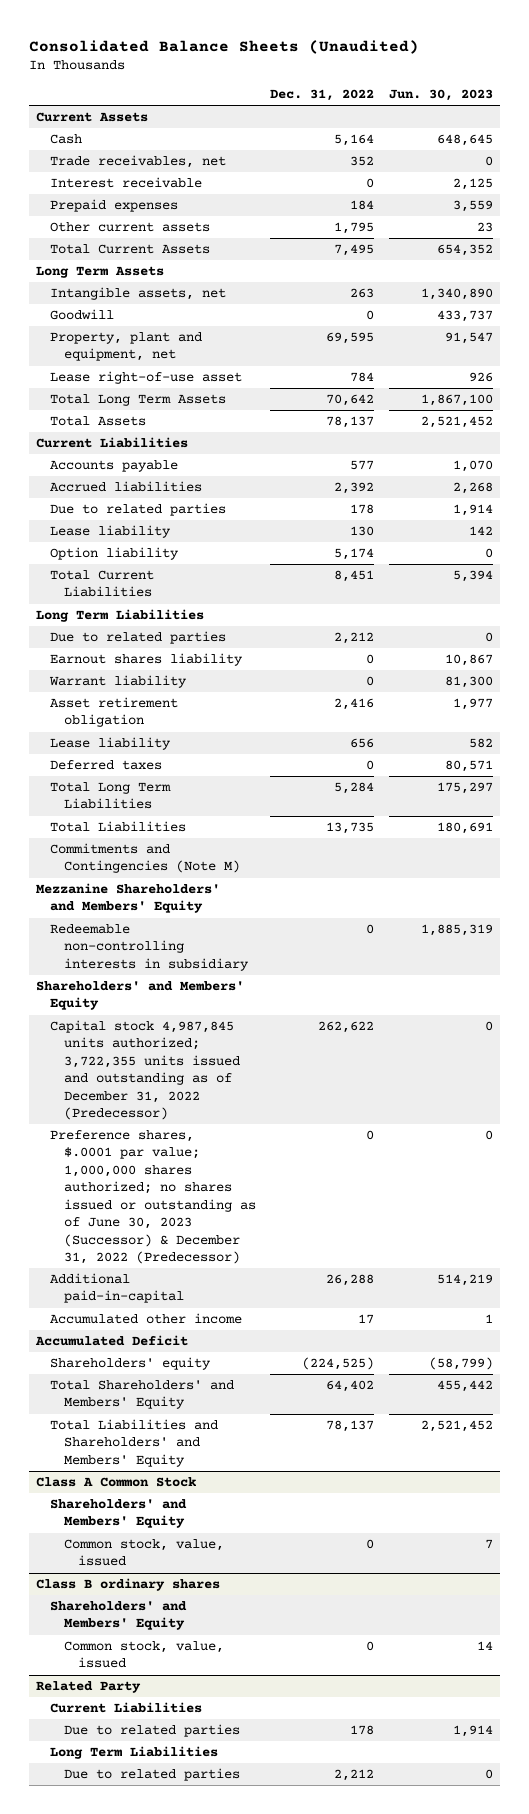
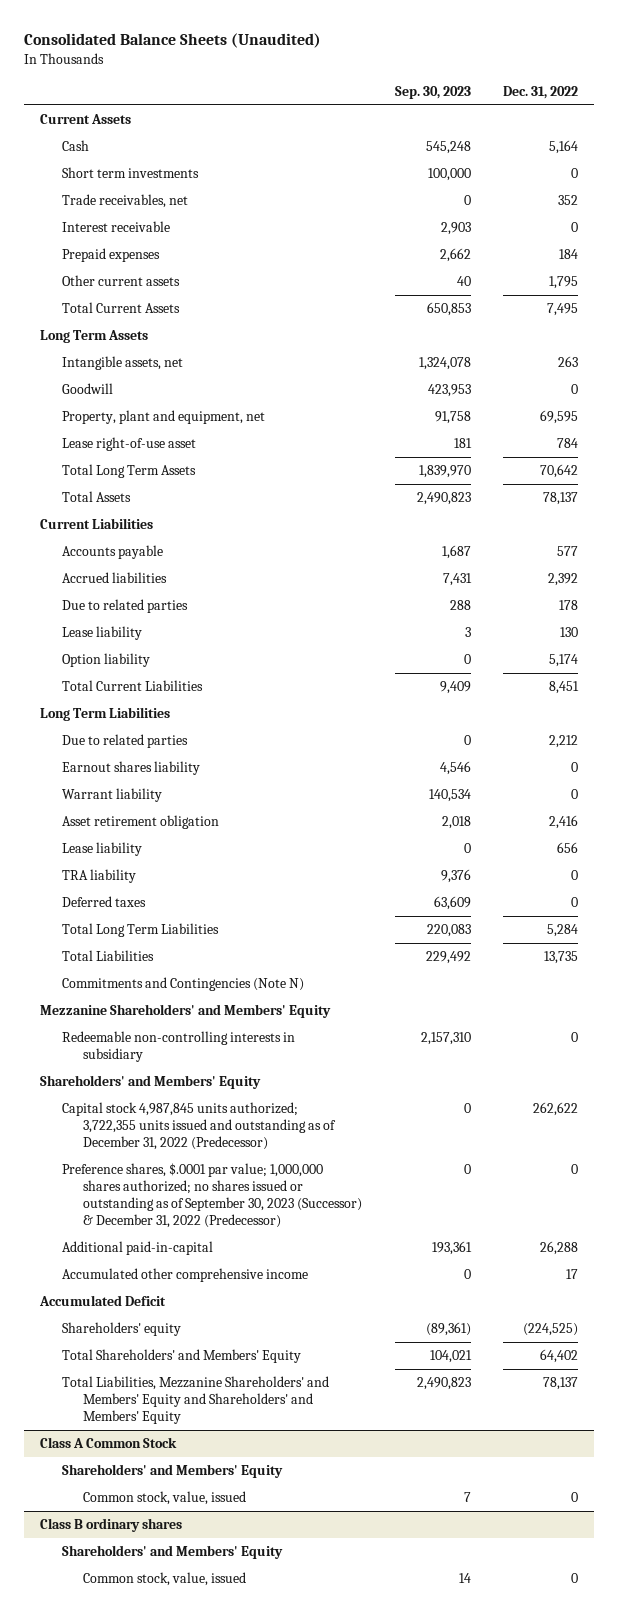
[388,89,493,102] Jun. 30, 2023 -> none
none -> [394,85,471,99] Sep. 30, 2023
none -> [61,167,199,179] Short term investments
none -> [61,869,136,884] TRA liability
[50,843,241,874] Commitments and Contingencies (Note M) -> [61,977,304,992] Commitments and Contingencies (Note N)
[50,1130,257,1265] Preference shares, $.0001 par value; 1,000,000 shares authorized; no shares issued or outstanding as of June 30, 2023 (Successor) & December 31, 2022 (Predecessor) -> [61,1163,363,1229] Preference shares, $.0001 par value; 1,000,000 shares authorized; no shares issued or outstanding as of September 30, 2023 (Successor) & December 31, 2022 (Predecessor)
[50,1313,243,1325] Accumulated other income -> [61,1268,308,1283] Accumulated other comprehensive income
[50,1419,219,1467] Total Liabilities and Shareholders' and Members' Equity -> [61,1376,329,1425] Total Liabilities, Mezzanine Shareholders' and Members' Equity and Shareholders' and Members' Equity
[36,1681,142,1694] Related Party -> none
[50,1702,203,1714] Current Liabilities -> none
[64,1724,241,1738] Due to related parties -> none
[50,1746,219,1760] Long Term Liabilities -> none
[64,1768,241,1782] Due to related parties -> none

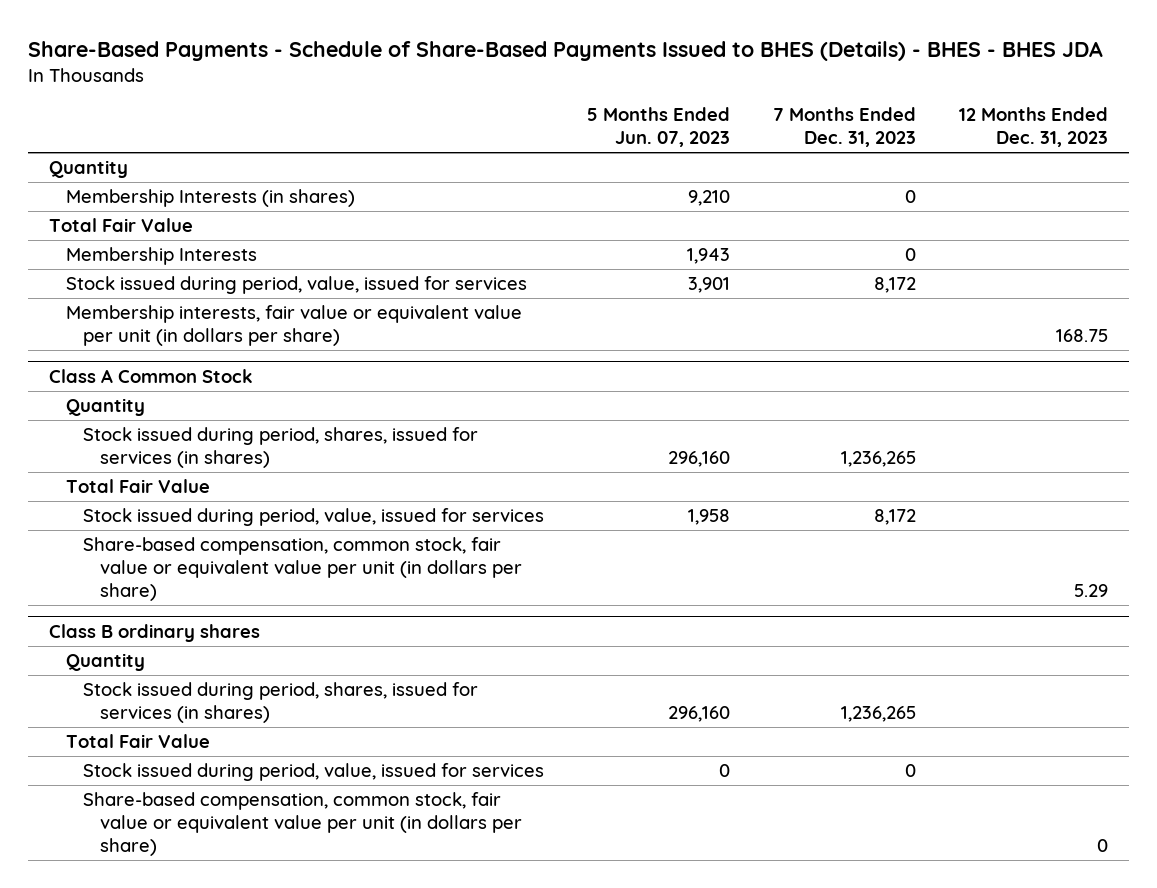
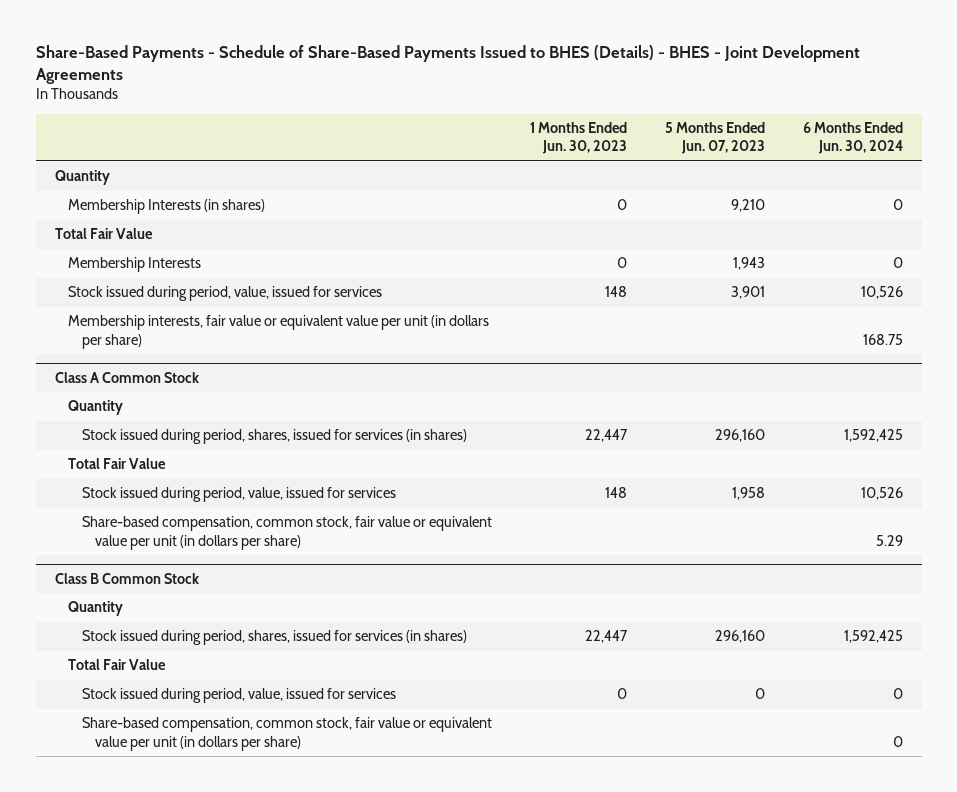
[27,40,1103,61] Share-Based Payments - Schedule of Share-Based Payments Issued to BHES (Details) - BHES - BHES JDA -> [35,44,860,85] Share-Based Payments - Schedule of Share-Based Payments Issued to BHES (Details) - BHES - Joint Development Agreements
[772,107,916,148] 7 Months Ended Dec. 31, 2023 -> none
[958,107,1108,148] 12 Months Ended Dec. 31, 2023 -> none
none -> [529,122,627,155] 1 Months Ended Jun. 30, 2023
none -> [802,122,903,155] 6 Months Ended Jun. 30, 2024
[49,623,261,642] Class B ordinary shares -> [54,572,199,584] Class B Common Stock

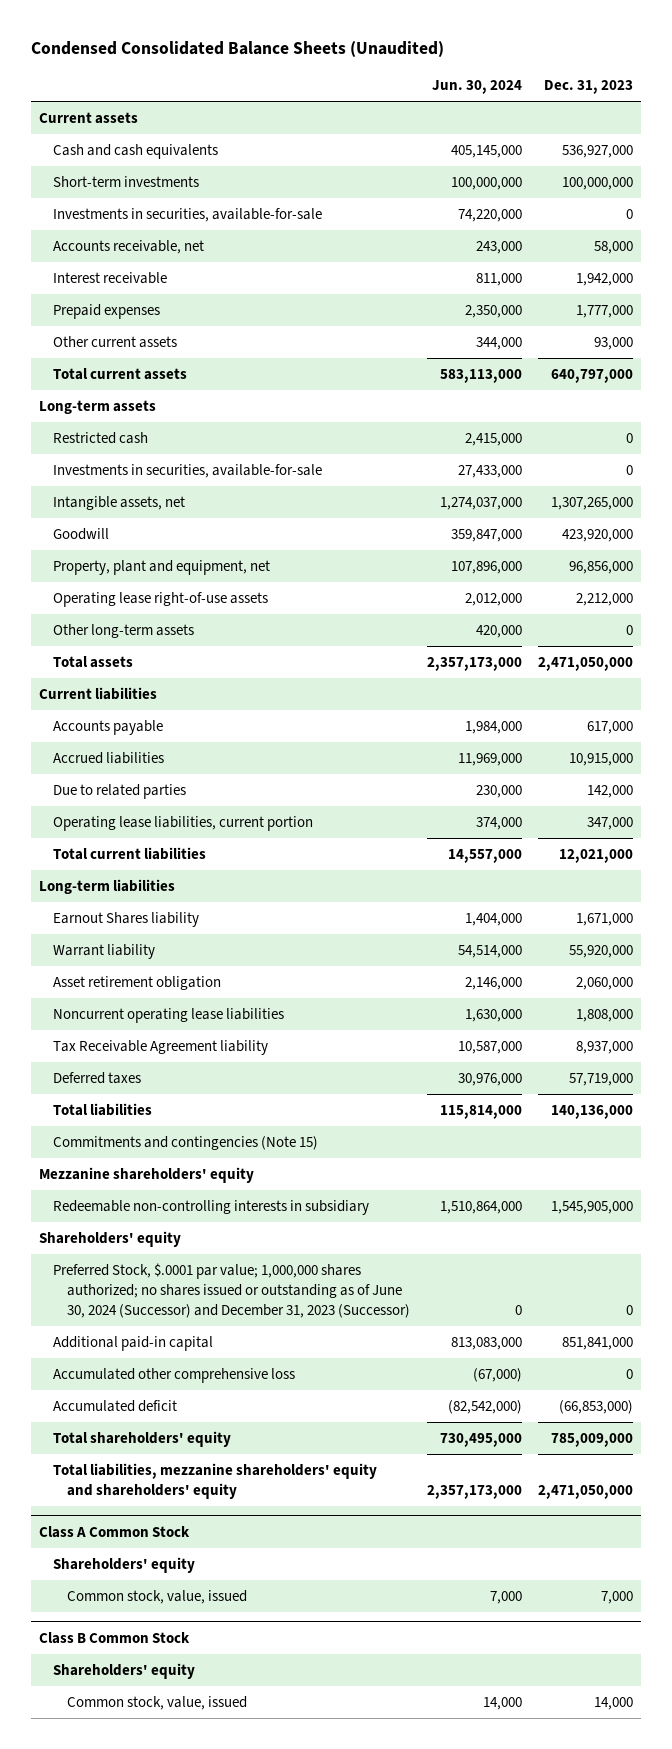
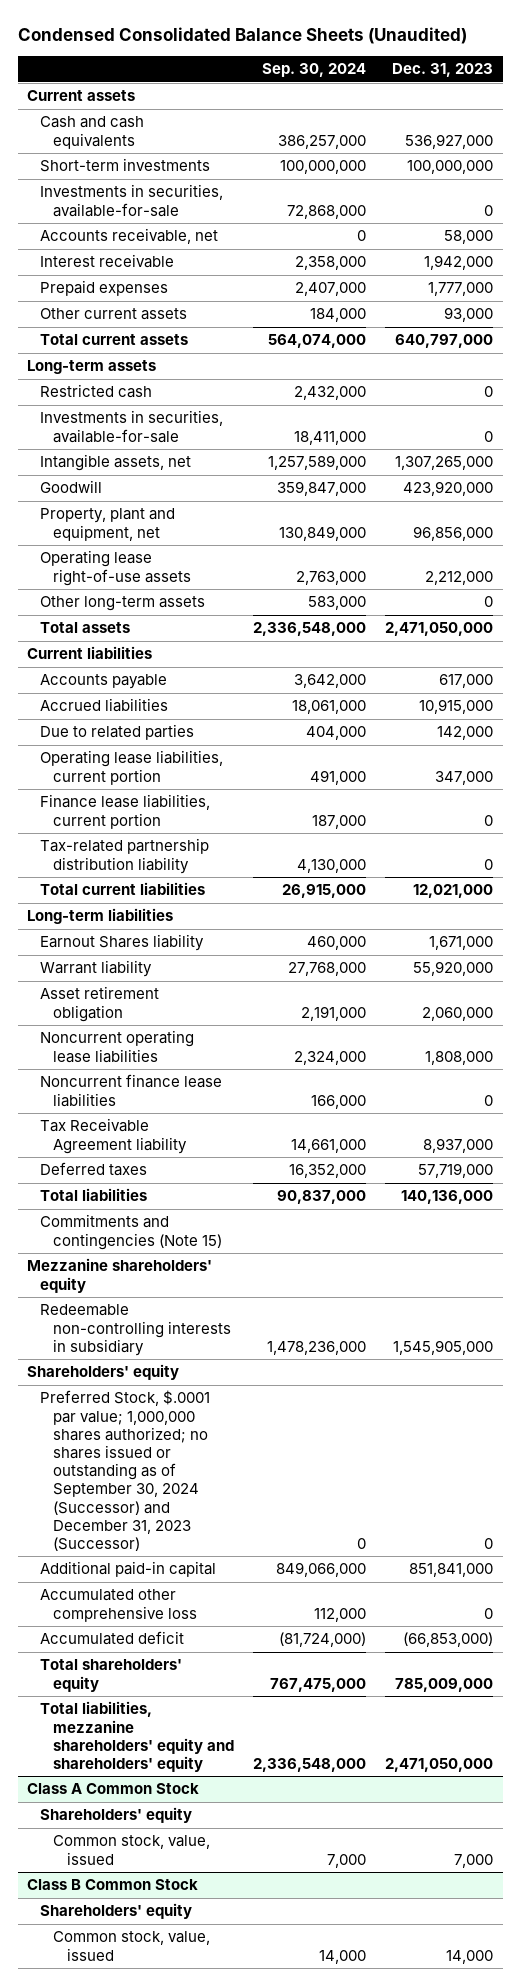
[431,80,522,95] Jun. 30, 2024 -> none
none -> [262,63,367,78] Sep. 30, 2024
none -> [40,794,211,829] Finance lease liabilities, current portion
none -> [40,838,210,874] Tax-related partnership distribution liability
none -> [40,1074,223,1107] Noncurrent finance lease liabilities
[53,1263,411,1318] Preferred Stock, $.0001 par value; 1,000,000 shares authorized; no shares issued or outstanding as of June 30, 2024 (Successor) and December 31, 2023 (Successor) -> [40,1390,211,1552] Preferred Stock, $.0001 par value; 1,000,000 shares authorized; no shares issued or outstanding as of September 30, 2024 (Successor) and December 31, 2023 (Successor)

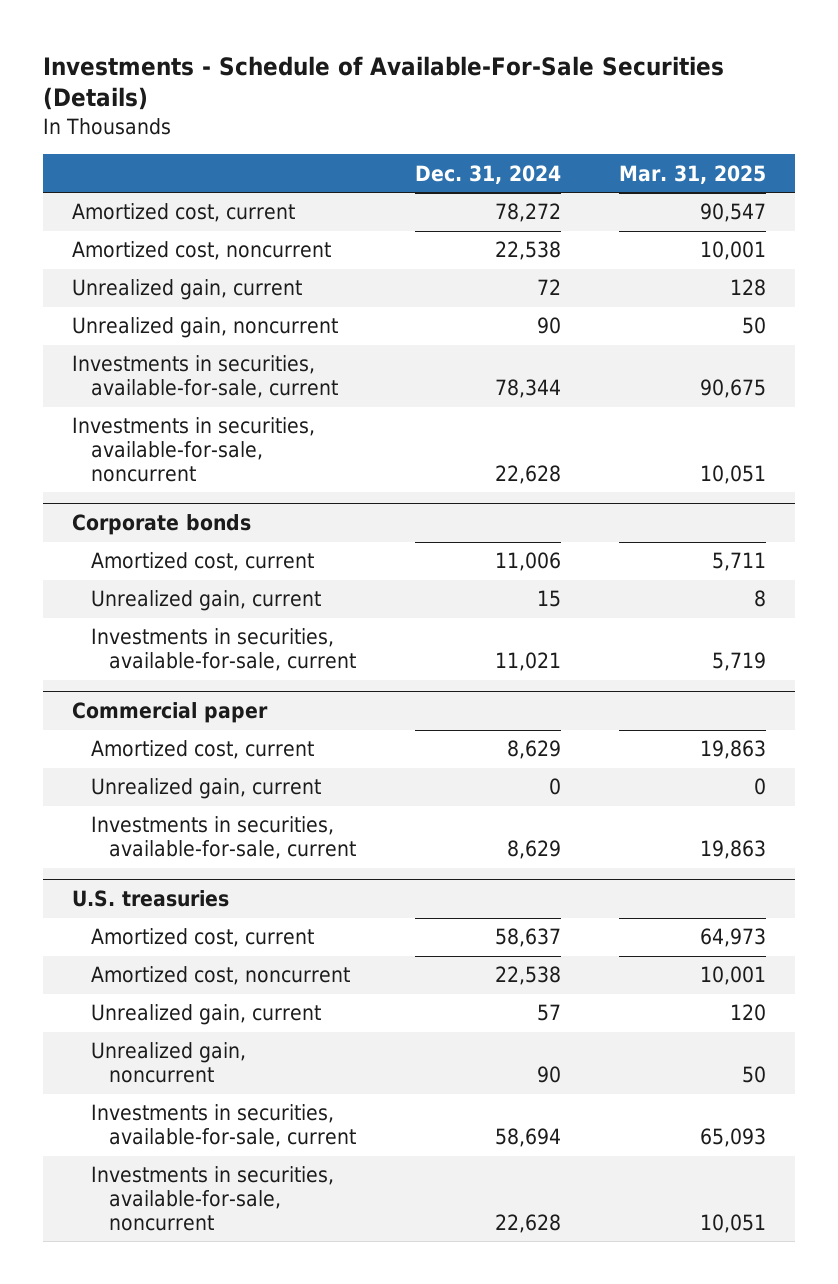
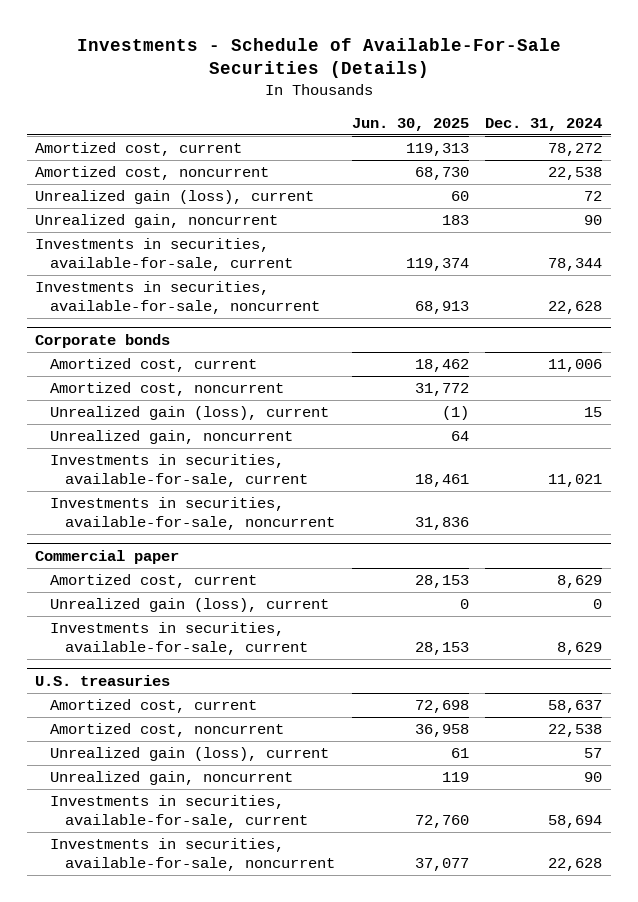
[618,164,766,184] Mar. 31, 2025 -> none
none -> [351,117,469,131] Jun. 30, 2025
[72,279,303,301] Unrealized gain, current -> [35,190,315,205] Unrealized gain (loss), current
none -> [49,382,284,397] Amortized cost, noncurrent
[90,590,321,612] Unrealized gain, current -> [49,406,329,421] Unrealized gain (loss), current
none -> [49,430,293,445] Unrealized gain, noncurrent
none -> [49,497,335,531] Investments in securities, available-for-sale, noncurrent
[90,778,321,800] Unrealized gain, current -> [49,598,329,613] Unrealized gain (loss), current
[90,1004,321,1026] Unrealized gain, current -> [49,747,329,762] Unrealized gain (loss), current

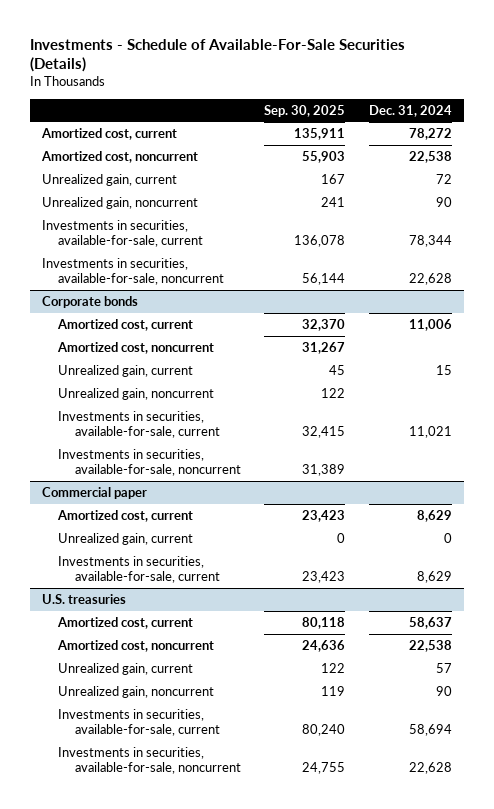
[351,117,469,131] Jun. 30, 2025 -> none
none -> [264,104,346,117] Sep. 30, 2025
[35,190,315,205] Unrealized gain (loss), current -> [42,173,178,186] Unrealized gain, current
[49,406,329,421] Unrealized gain (loss), current -> [58,364,194,377] Unrealized gain, current
[49,598,329,613] Unrealized gain (loss), current -> [58,532,194,545] Unrealized gain, current
[49,747,329,762] Unrealized gain (loss), current -> [58,662,194,675] Unrealized gain, current

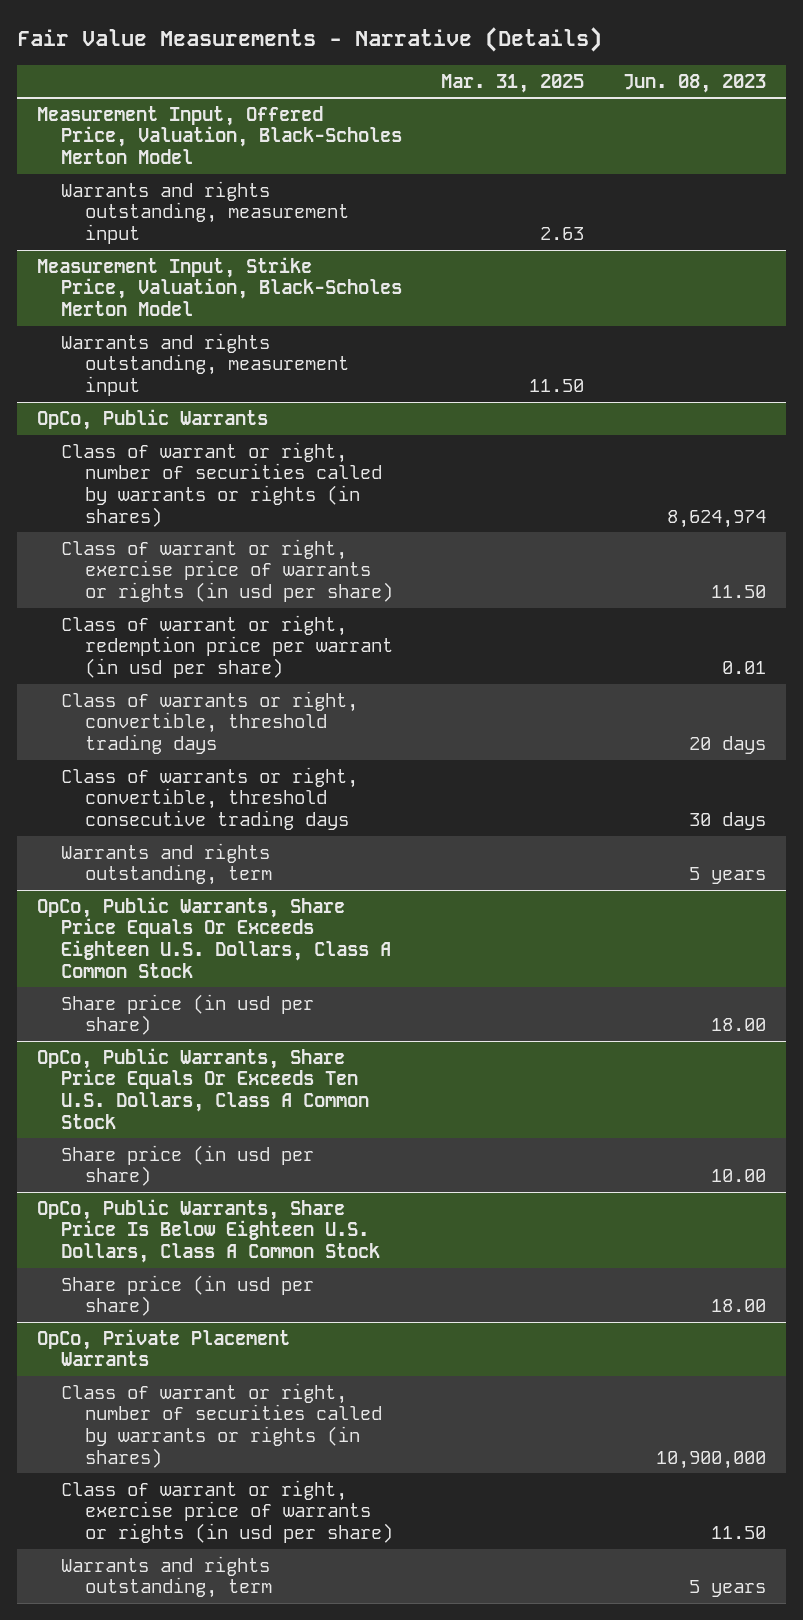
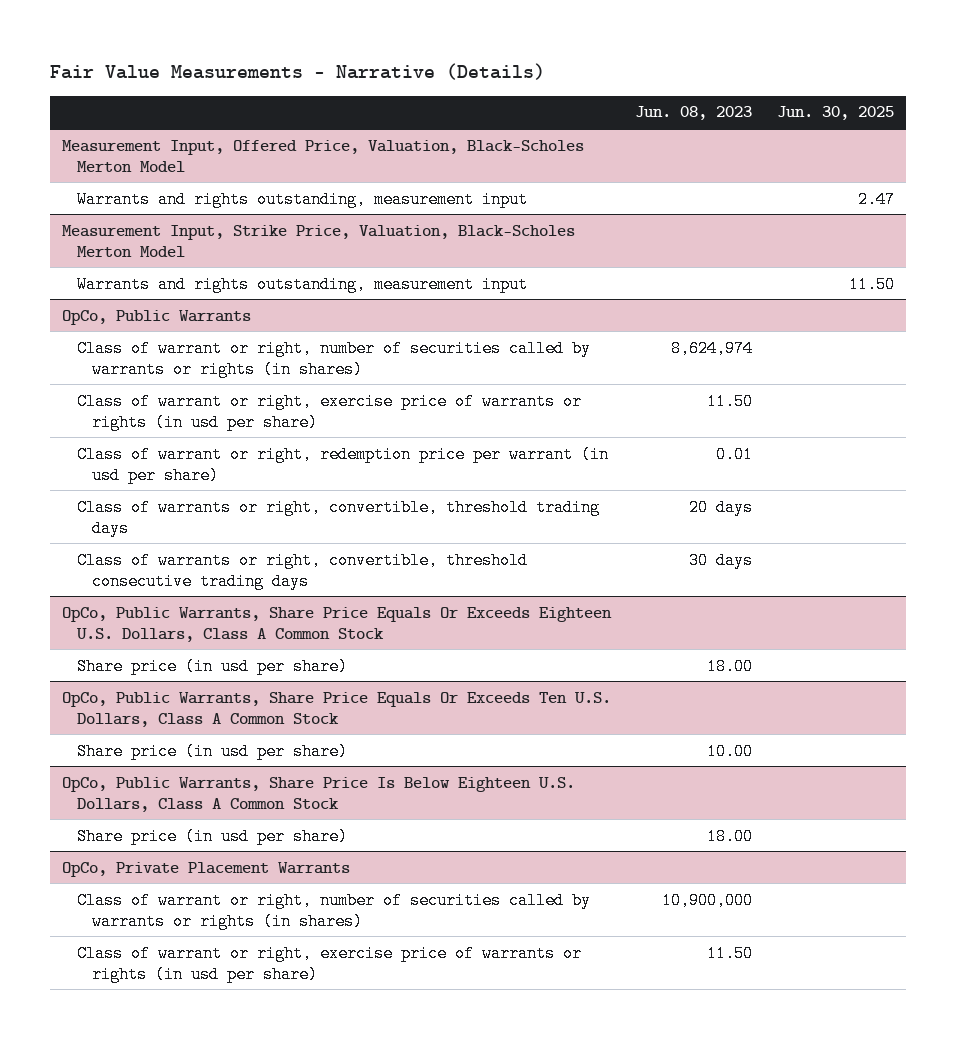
[440,73,584,93] Mar. 31, 2025 -> none
none -> [776,106,894,121] Jun. 30, 2025
[60,842,272,886] Warrants and rights outstanding, term -> none
[60,1555,272,1599] Warrants and rights outstanding, term -> none

